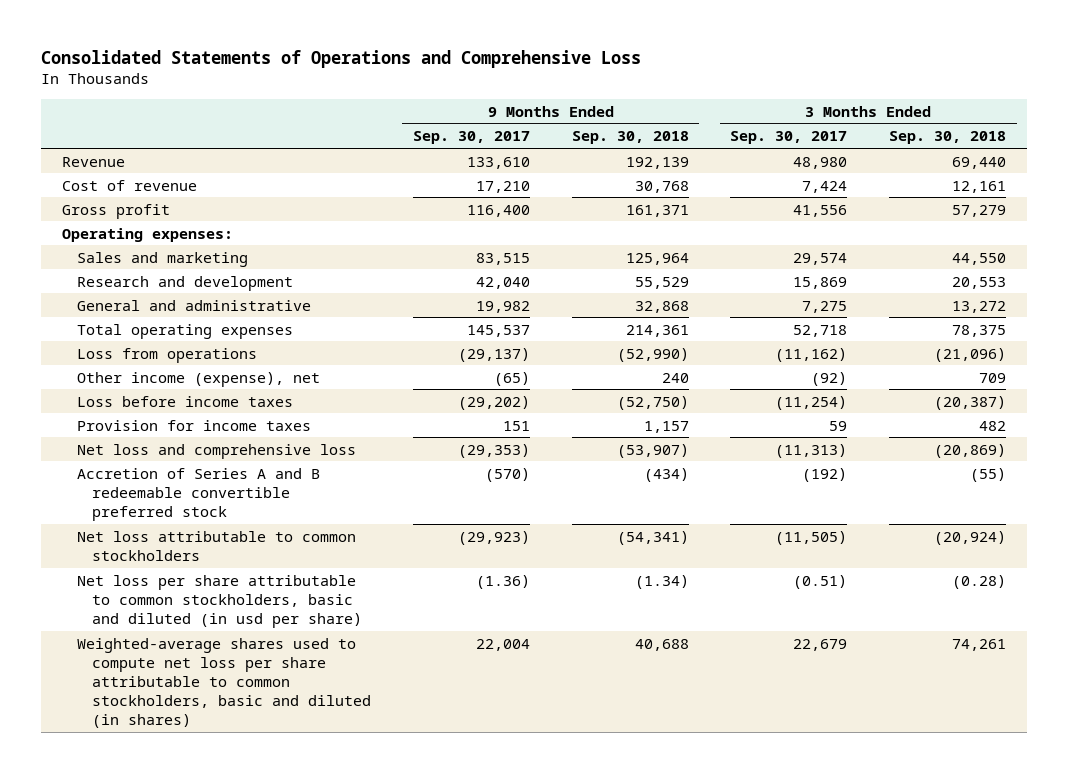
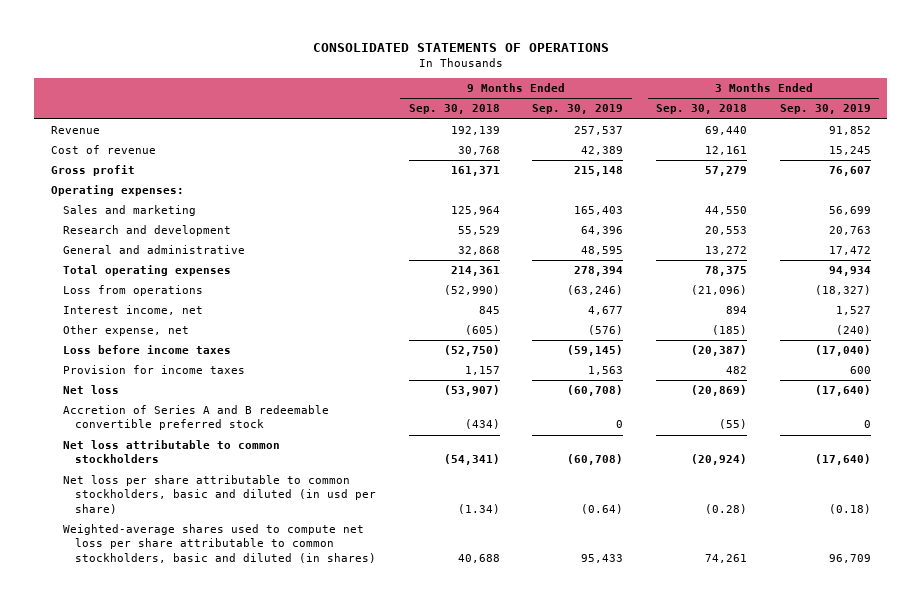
[41,50,642,69] Consolidated Statements of Operations and Comprehensive Loss -> [312,42,609,52] CONSOLIDATED STATEMENTS OF OPERATIONS
[412,131,530,145] Sep. 30, 2017 -> none
[730,131,848,145] Sep. 30, 2017 -> none
none -> [532,104,624,115] Sep. 30, 2019
none -> [780,104,872,115] Sep. 30, 2019
none -> [62,305,203,316] Interest income, net
[77,371,321,387] Other income (expense), net -> [62,325,189,337] Other expense, net
[661,372,689,383] 240 -> [464,325,500,336] (605)
[979,372,1007,383] 709 -> [712,325,748,336] (185)
[77,443,357,459] Net loss and comprehensive loss -> [62,385,119,395] Net loss

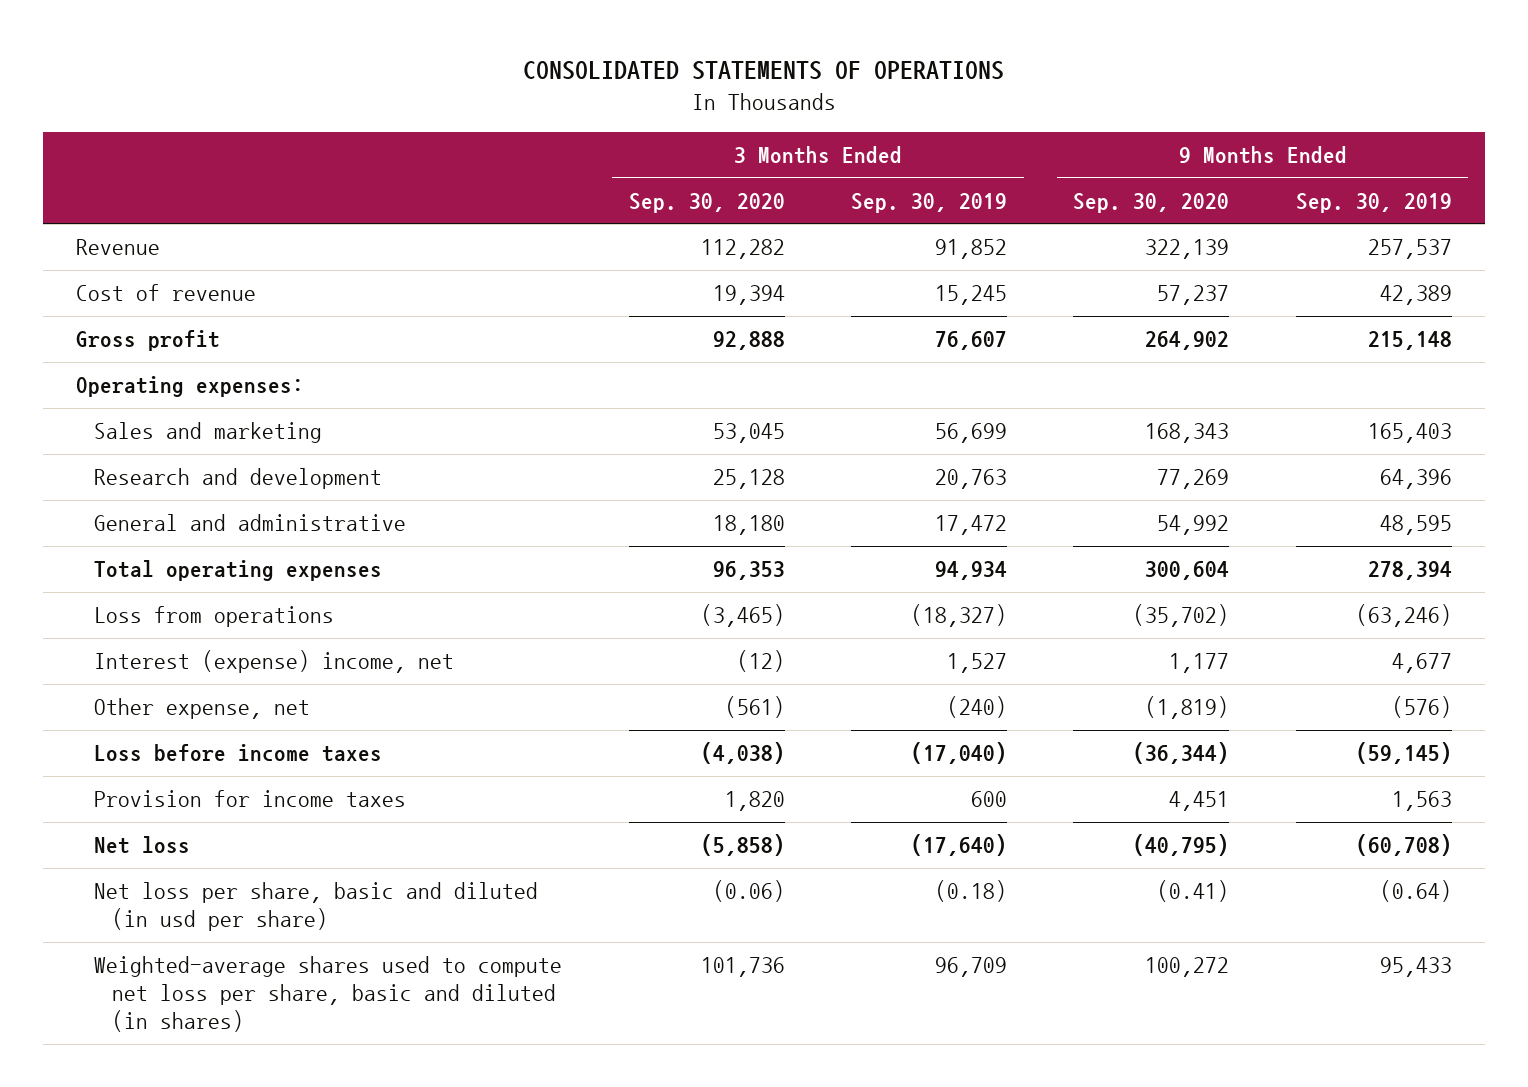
[408,104,500,115] Sep. 30, 2018 -> none
[656,104,748,115] Sep. 30, 2018 -> none
none -> [628,192,785,213] Sep. 30, 2020
none -> [1073,192,1230,213] Sep. 30, 2020
[62,305,203,316] Interest income, net -> [94,650,455,674] Interest (expense) income, net
[62,405,329,431] Accretion of Series A and B redeemable convertible preferred stock -> none
[62,440,280,464] Net loss attributable to common stockholders -> none
[62,475,376,514] Net loss per share attributable to common stockholders, basic and diluted (in usd per share) -> [94,882,539,932] Net loss per share, basic and diluted (in usd per share)
[62,524,376,563] Weighted-average shares used to compute net loss per share attributable to common stockholders, basic and diluted (in shares) -> [94,956,563,1033] Weighted-average shares used to compute net loss per share, basic and diluted (in shares)

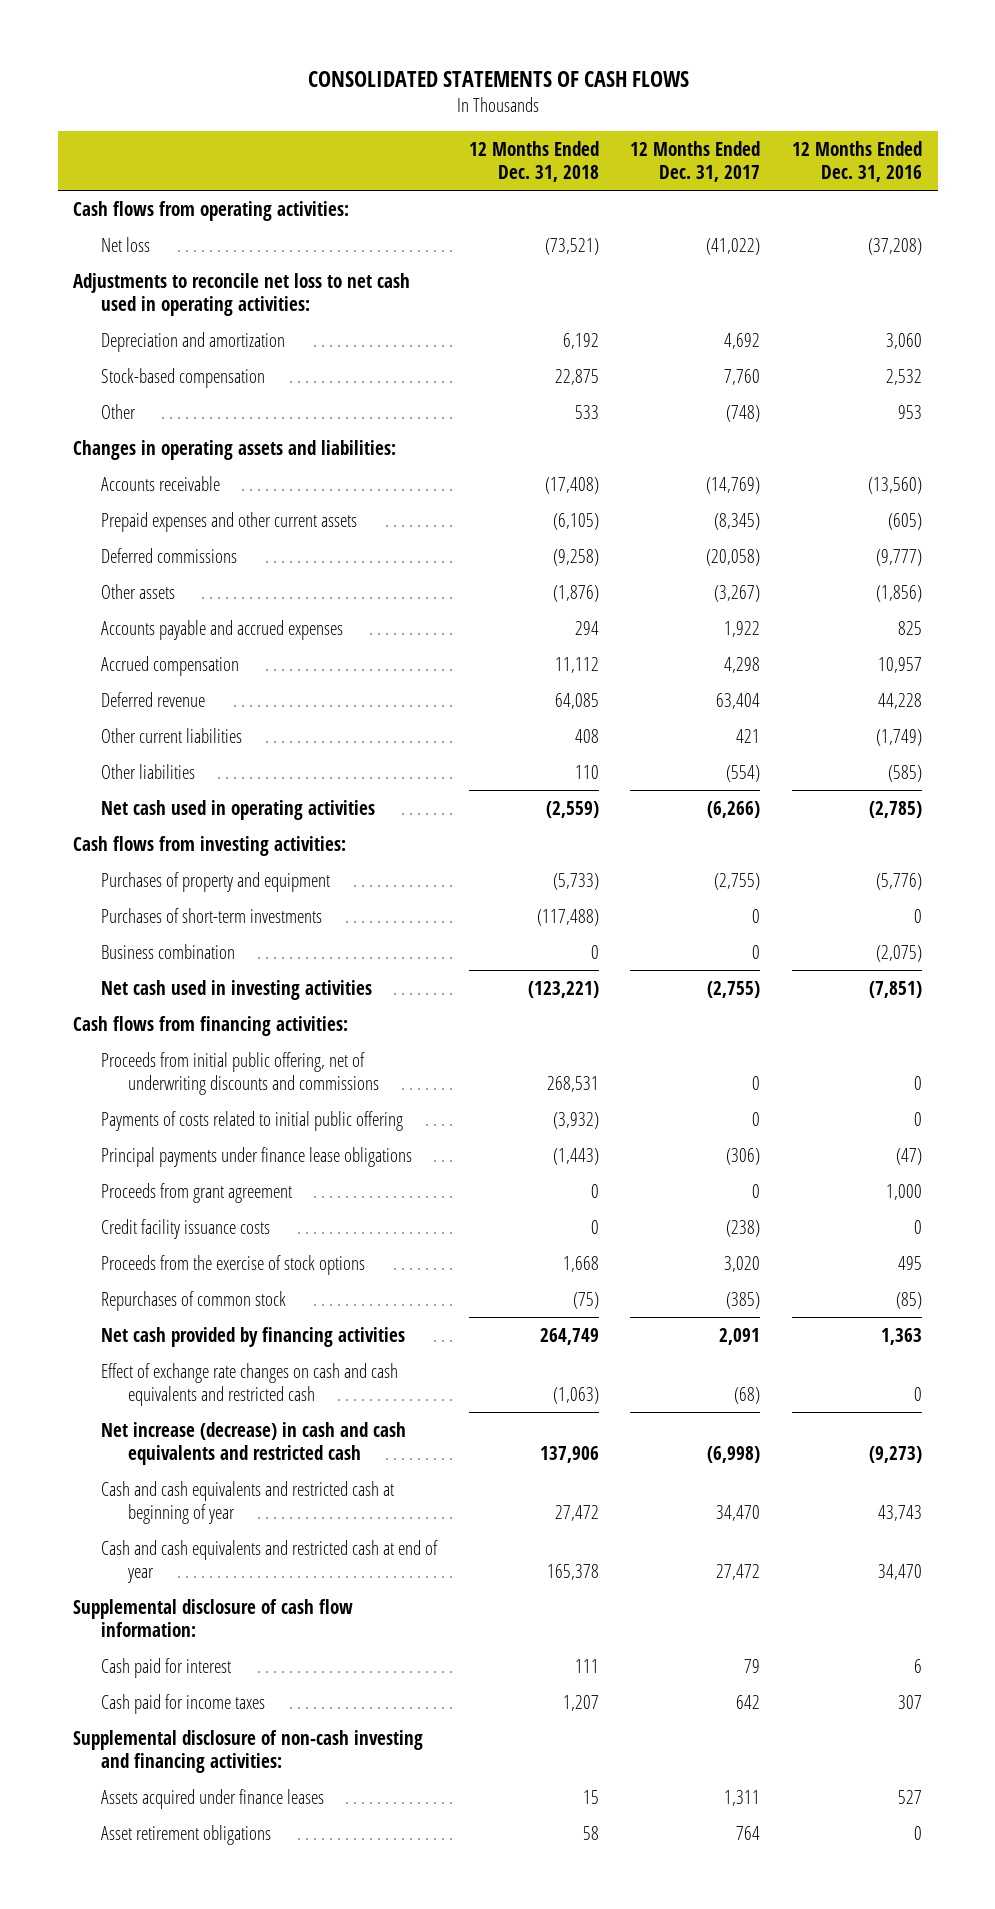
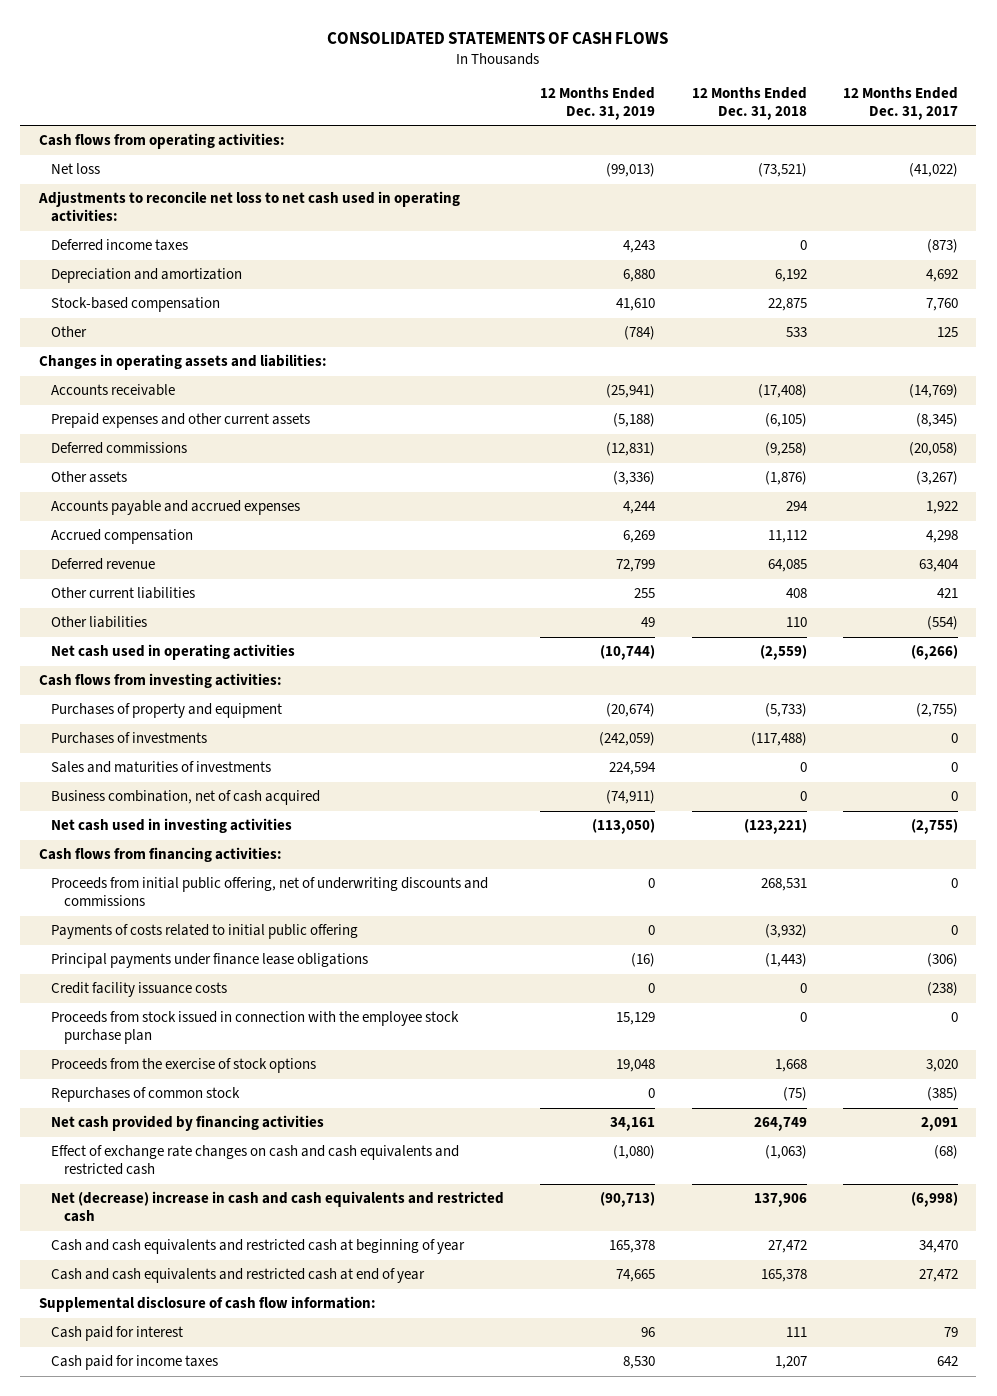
[791,141,922,182] 12 Months Ended Dec. 31, 2016 -> none
none -> [540,87,656,120] 12 Months Ended Dec. 31, 2019
none -> [51,239,189,252] Deferred income taxes
[726,404,761,422] (748) -> [937,327,959,338] 125
[100,943,235,959] Business combination -> none
[100,907,322,923] Purchases of short-term investments -> [51,732,208,745] Purchases of investments
none -> [51,761,272,774] Sales and maturities of investments
none -> [51,790,321,806] Business combination, net of cash acquired
[100,1182,292,1203] Proceeds from grant agreement -> none
none -> [51,1011,460,1045] Proceeds from stock issued in connection with the employee stock purchase plan
[100,1421,406,1465] Net increase (decrease) in cash and cash equivalents and restricted cash -> [51,1191,505,1223] Net (decrease) increase in cash and cash equivalents and restricted cash
[73,1729,424,1773] Supplemental disclosure of non-cash investing and financing activities: -> none
[100,1788,324,1809] Assets acquired under finance leases -> none
[100,1824,271,1845] Asset retirement obligations -> none

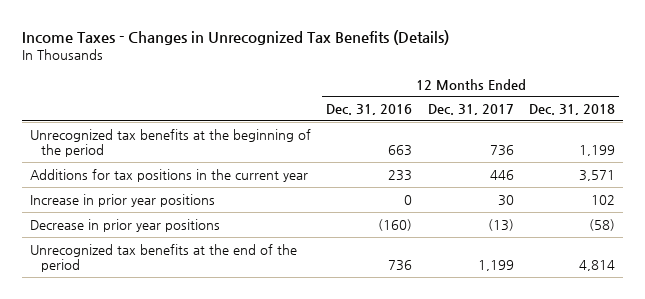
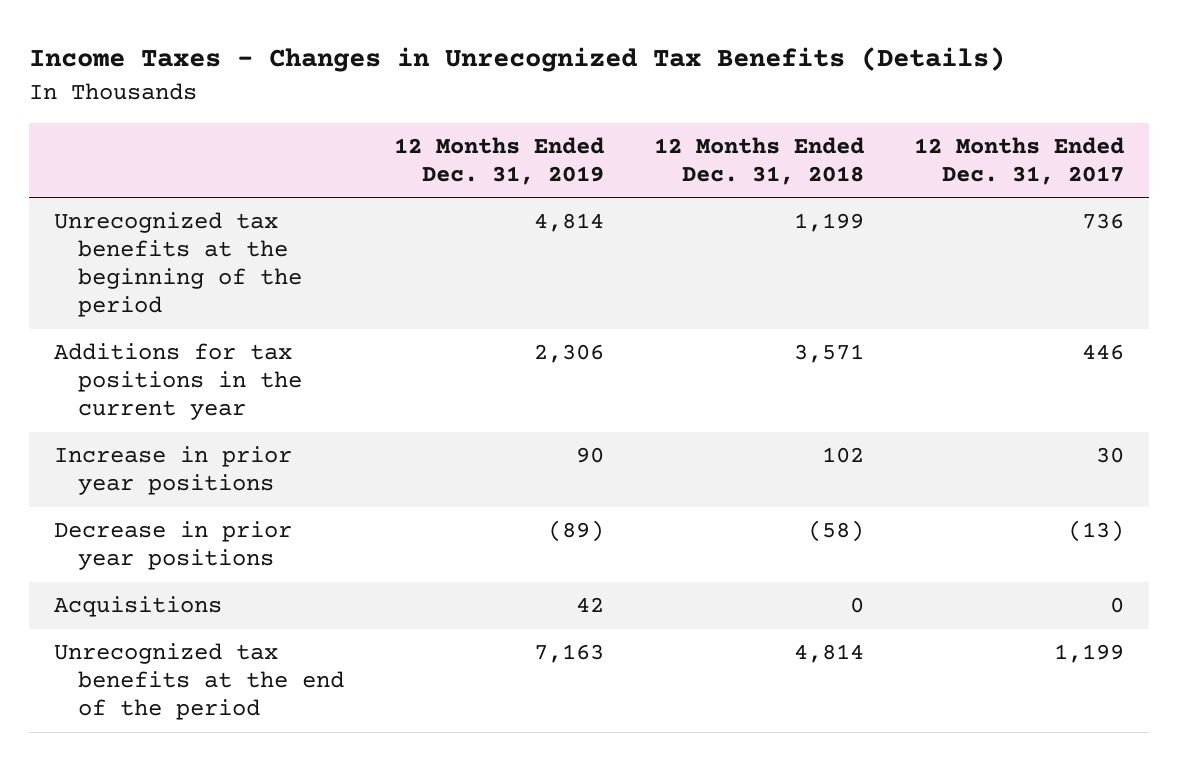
[326,104,413,116] Dec. 31, 2016 -> none
none -> [394,137,605,185] 12 Months Ended Dec. 31, 2019
none -> [53,596,222,618] Acquisitions

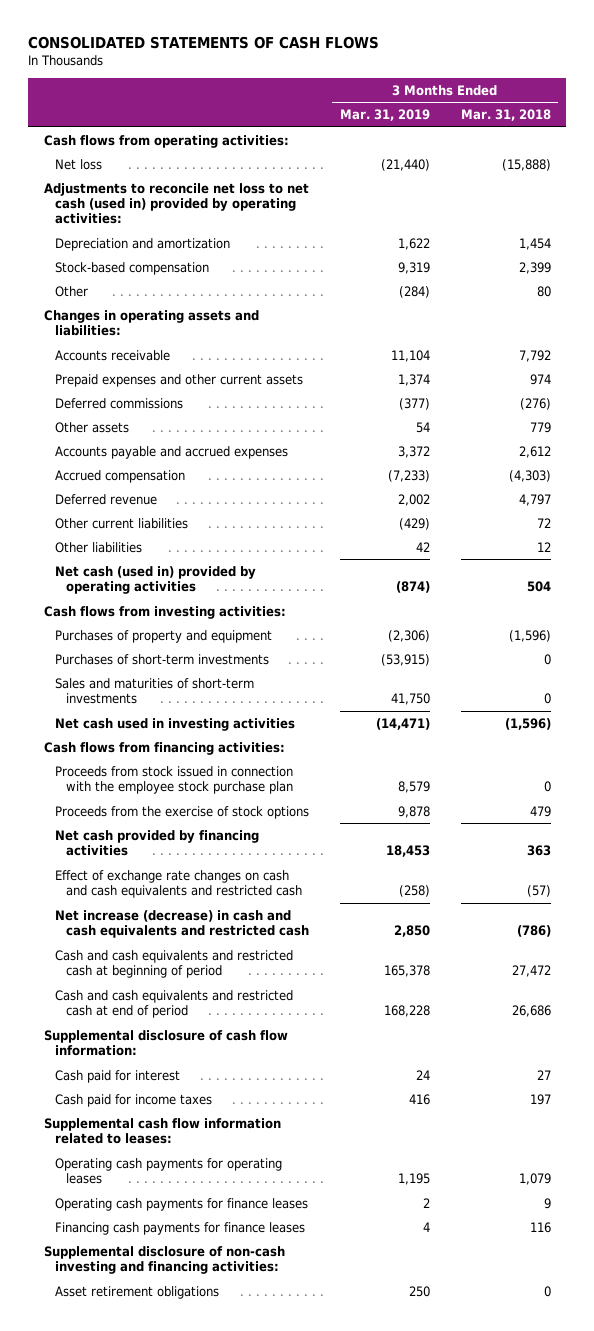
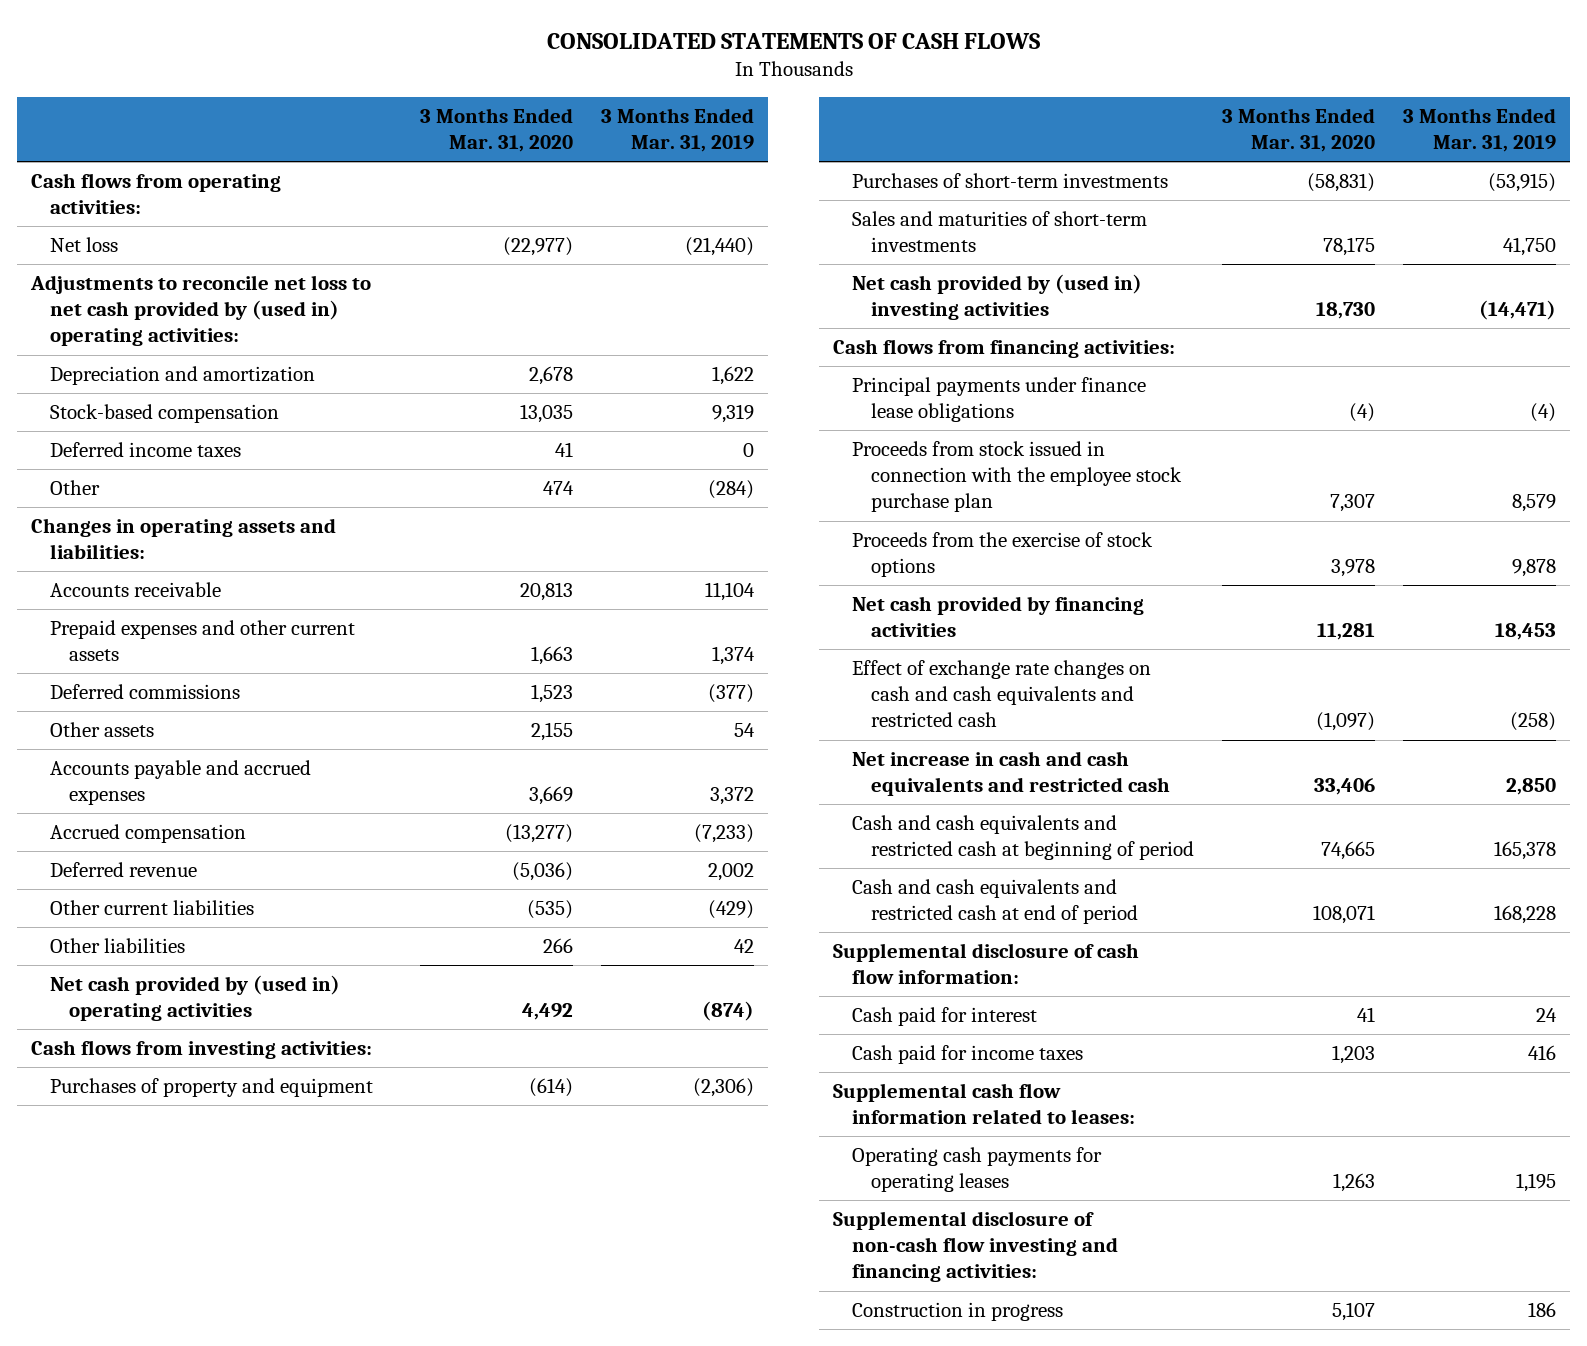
[460,109,551,122] Mar. 31, 2018 -> none
none -> [419,107,573,153] 3 Months Ended Mar. 31, 2020
[43,182,309,225] Adjustments to reconcile net loss to net cash (used in) provided by operating activities: -> [29,275,371,347] Adjustments to reconcile net loss to net cash provided by (used in) operating activities:
none -> [49,442,241,458] Deferred income taxes
[54,565,256,595] Net cash (used in) provided by operating activities -> [49,975,340,1022] Net cash provided by (used in) operating activities
[54,717,295,731] Net cash used in investing activities -> [852,274,1143,321] Net cash provided by (used in) investing activities
none -> [852,377,1147,423] Principal payments under finance lease obligations
[54,909,310,939] Net increase (decrease) in cash and cash equivalents and restricted cash -> [852,751,1170,797] Net increase in cash and cash equivalents and restricted cash
[54,1197,308,1211] Operating cash payments for finance leases -> none
[54,1221,305,1235] Financing cash payments for finance leases -> none
[54,1285,219,1299] Asset retirement obligations -> none
[43,1245,285,1275] Supplemental disclosure of non-cash investing and financing activities: -> [833,1211,1119,1283] Supplemental disclosure of non-cash flow investing and financing activities:
none -> [852,1302,1064,1322] Construction in progress

